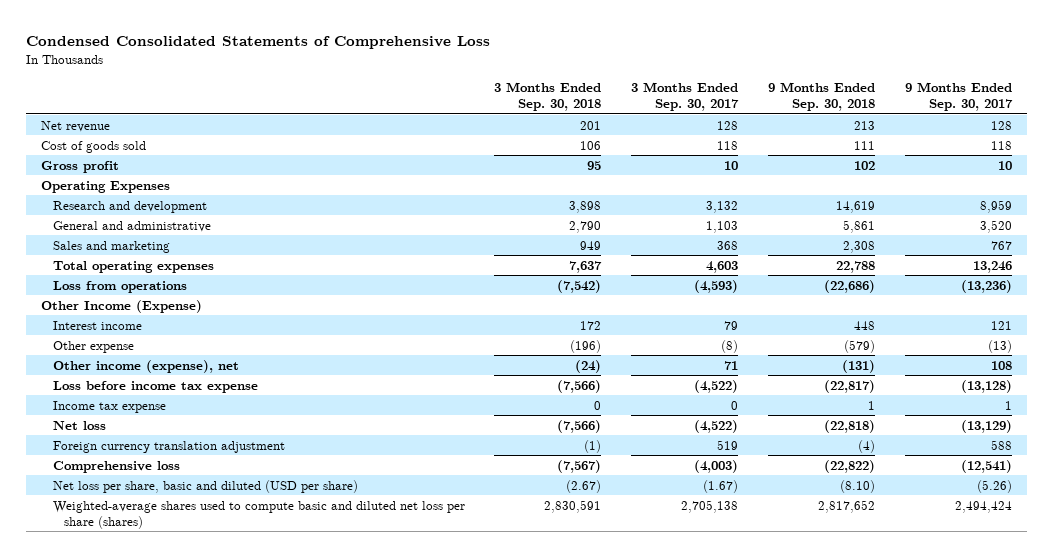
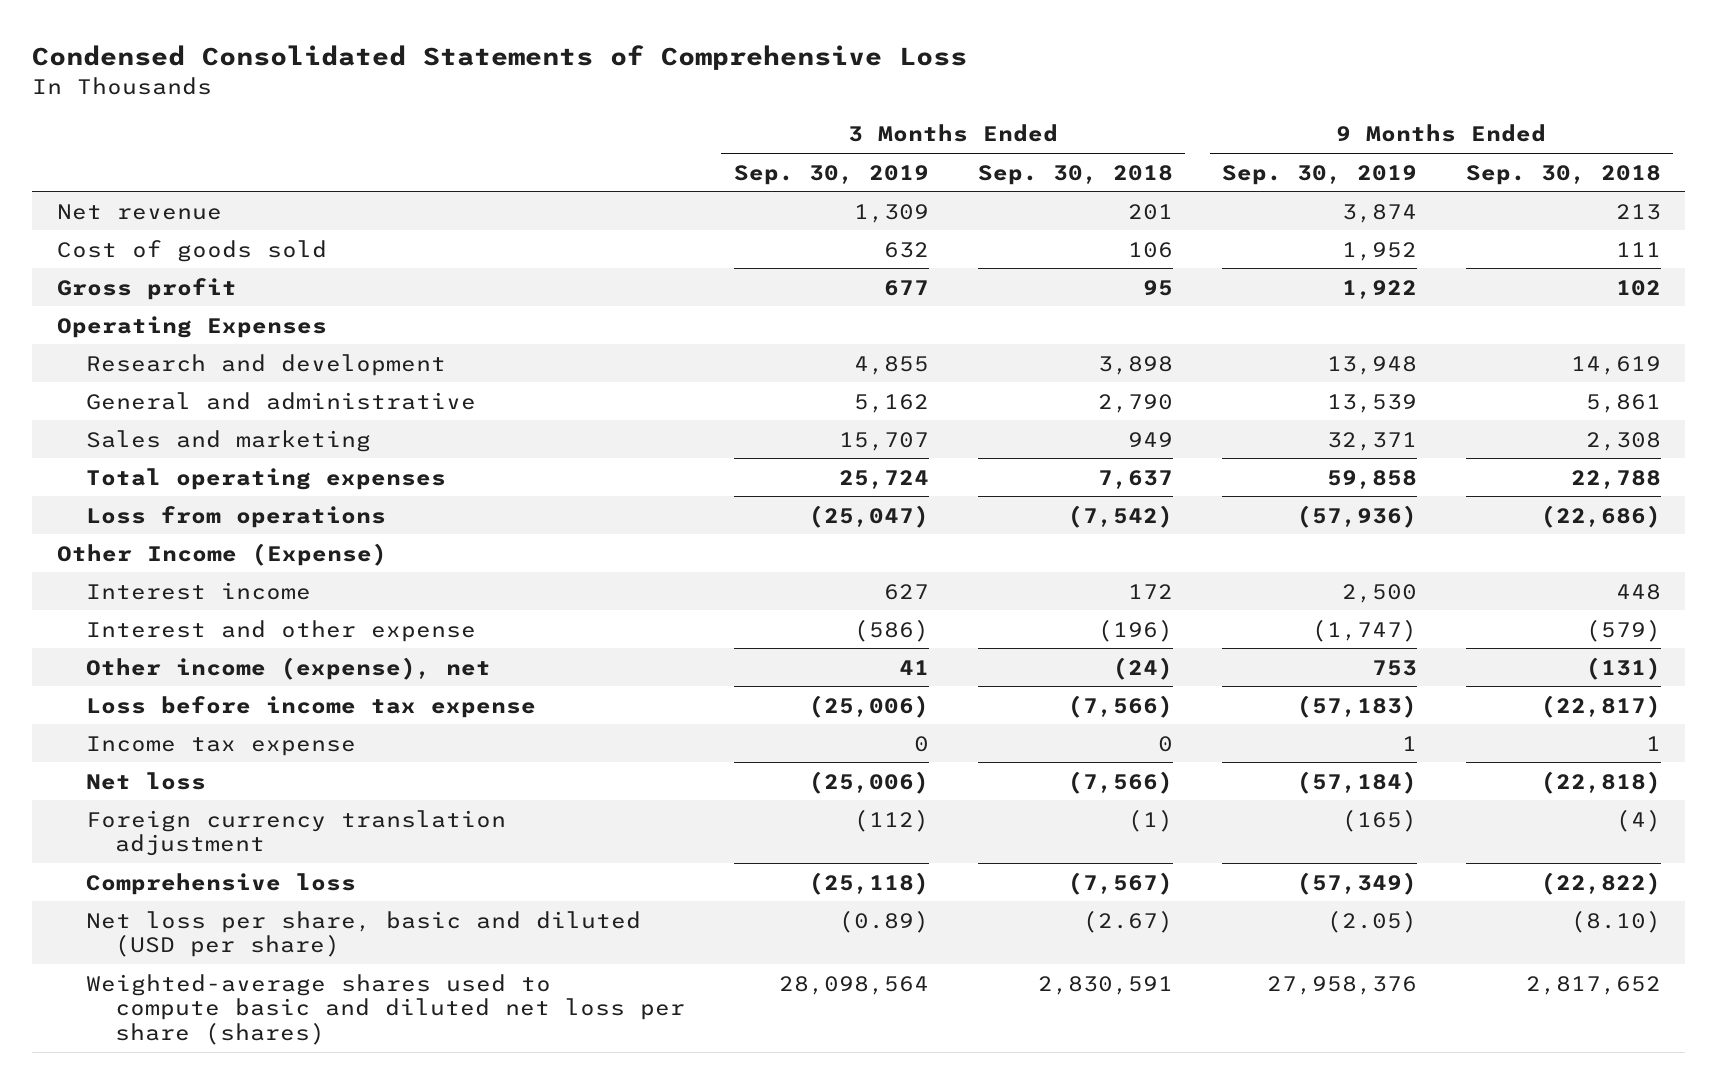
[631,81,740,111] 3 Months Ended Sep. 30, 2017 -> none
[905,81,1014,111] 9 Months Ended Sep. 30, 2017 -> none
none -> [733,164,929,185] Sep. 30, 2019
none -> [1221,164,1417,185] Sep. 30, 2019
[52,340,134,353] Other expense -> [85,619,476,642] Interest and other expense

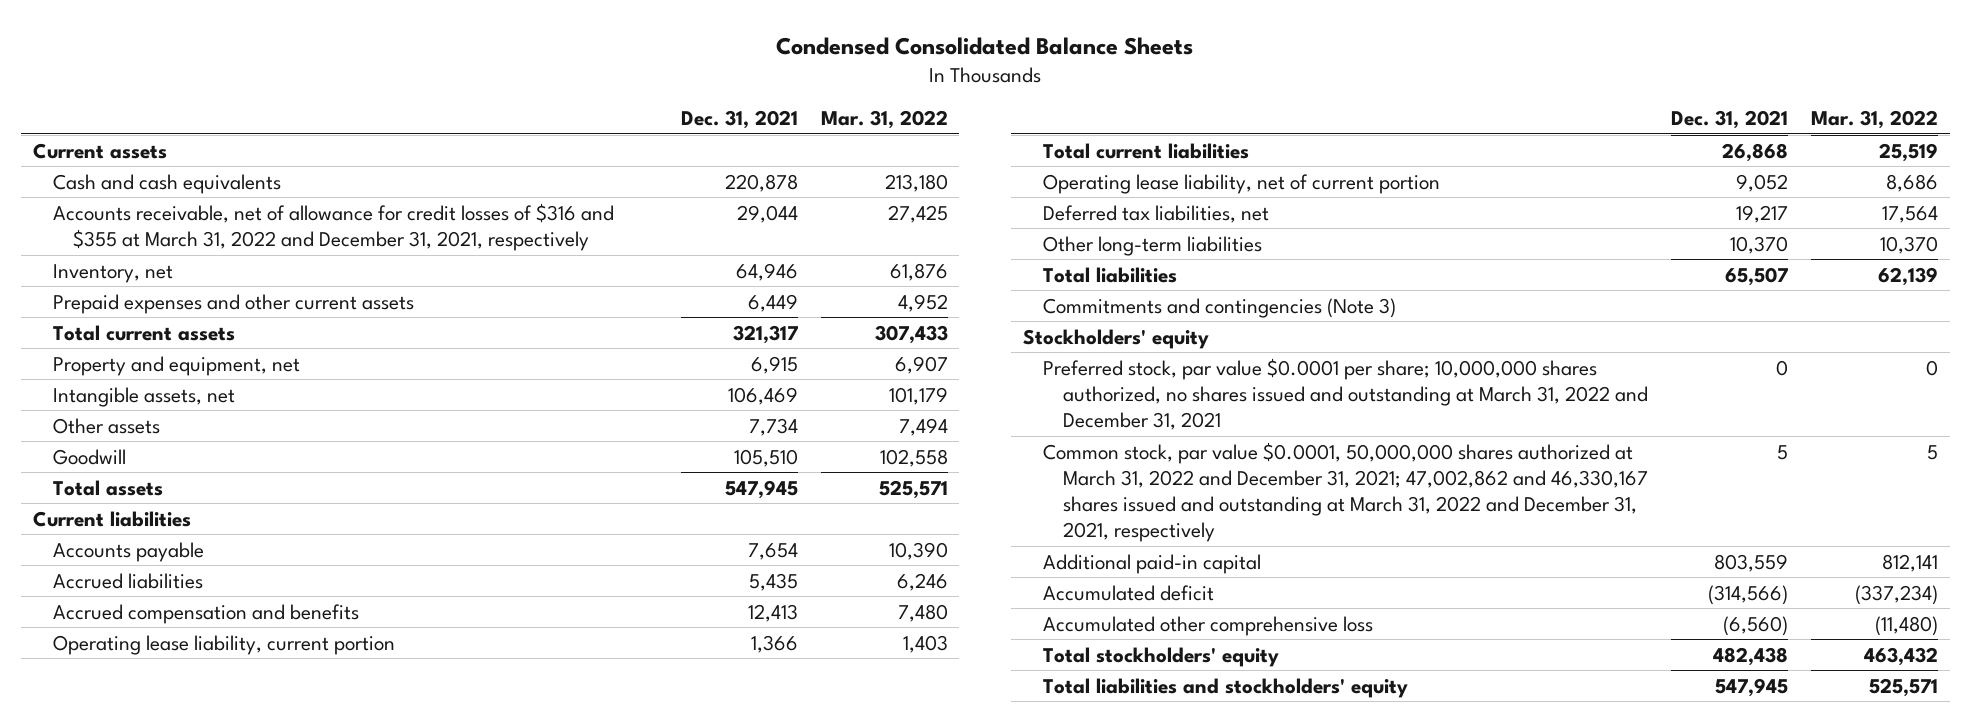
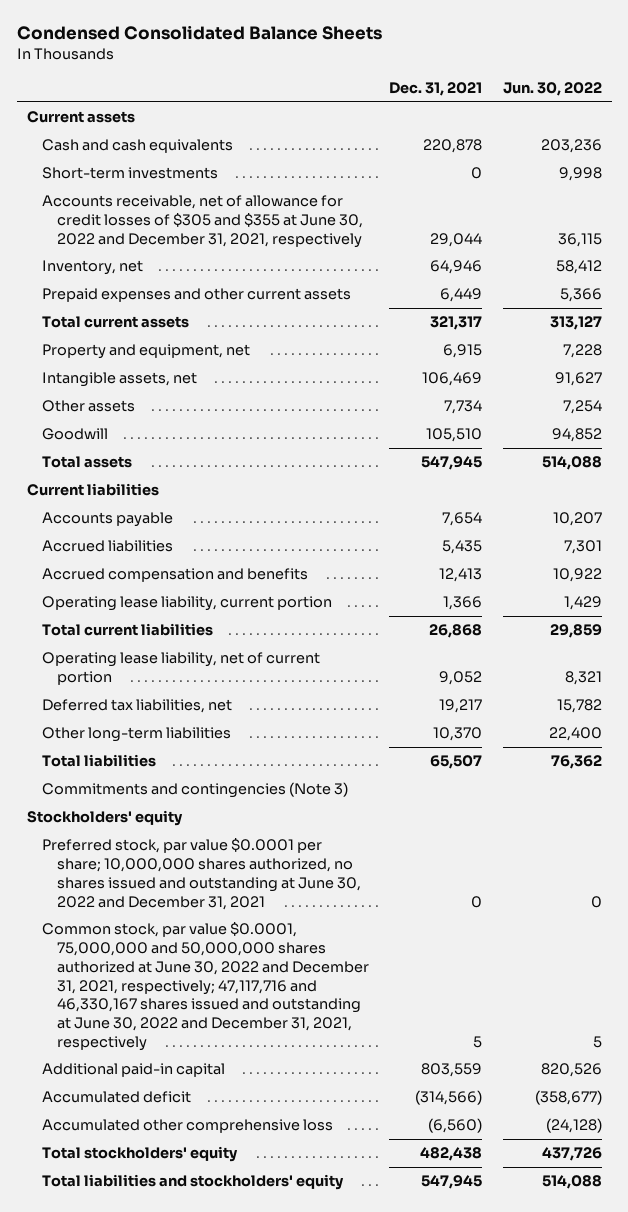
[820,110,948,130] Mar. 31, 2022 -> none
none -> [502,82,602,97] Jun. 30, 2022
none -> [41,167,218,180] Short-term investments
[52,202,614,251] Accounts receivable, net of allowance for credit losses of $316 and $355 at March 31, 2022 and December 31, 2021, respectively -> [41,195,363,248] Accounts receivable, net of allowance for credit losses of $305 and $355 at June 30, 2022 and December 31, 2021, respectively
[1042,357,1648,430] Preferred stock, par value $0.0001 per share; 10,000,000 shares authorized, no shares issued and outstanding at March 31, 2022 and December 31, 2021 -> [41,838,361,910] Preferred stock, par value $0.0001 per share; 10,000,000 shares authorized, no shares issued and outstanding at June 30, 2022 and December 31, 2021
[1042,441,1648,543] Common stock, par value $0.0001, 50,000,000 shares authorized at March 31, 2022 and December 31, 2021; 47,002,862 and 46,330,167 shares issued and outstanding at March 31, 2022 and December 31, 2021, respectively -> [41,922,369,1051] Common stock, par value $0.0001, 75,000,000 and 50,000,000 shares authorized at June 30, 2022 and December 31, 2021, respectively; 47,117,716 and 46,330,167 shares issued and outstanding at June 30, 2022 and December 31, 2021, respectively

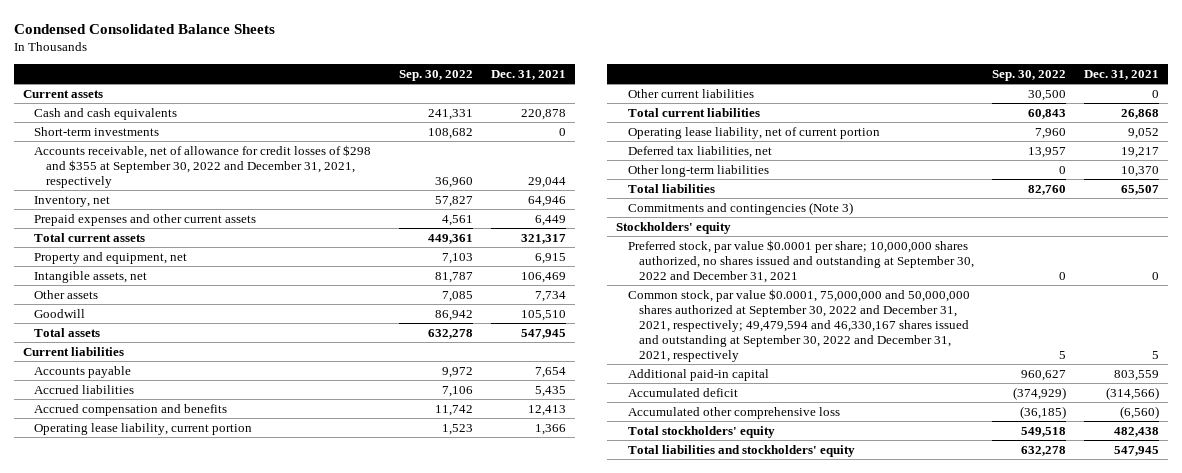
[502,82,602,97] Jun. 30, 2022 -> none
none -> [398,69,473,81] Sep. 30, 2022
[41,195,363,248] Accounts receivable, net of allowance for credit losses of $305 and $355 at June 30, 2022 and December 31, 2021, respectively -> [34,144,372,188] Accounts receivable, net of allowance for credit losses of $298 and $355 at September 30, 2022 and December 31, 2021, respectively
none -> [627,88,754,98] Other current liabilities
[41,838,361,910] Preferred stock, par value $0.0001 per share; 10,000,000 shares authorized, no shares issued and outstanding at June 30, 2022 and December 31, 2021 -> [627,239,975,283] Preferred stock, par value $0.0001 per share; 10,000,000 shares authorized, no shares issued and outstanding at September 30, 2022 and December 31, 2021
[41,922,369,1051] Common stock, par value $0.0001, 75,000,000 and 50,000,000 shares authorized at June 30, 2022 and December 31, 2021, respectively; 47,117,716 and 46,330,167 shares issued and outstanding at June 30, 2022 and December 31, 2021, respectively -> [627,288,970,363] Common stock, par value $0.0001, 75,000,000 and 50,000,000 shares authorized at September 30, 2022 and December 31, 2021, respectively; 49,479,594 and 46,330,167 shares issued and outstanding at September 30, 2022 and December 31, 2021, respectively

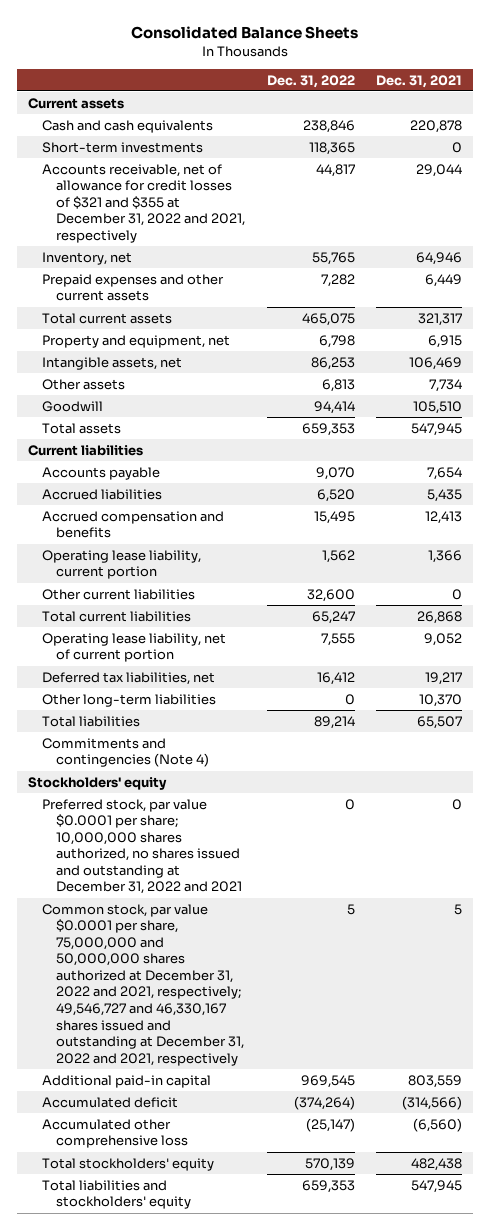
[13,23,275,34] Condensed Consolidated Balance Sheets -> [131,25,359,39] Consolidated Balance Sheets
[398,69,473,81] Sep. 30, 2022 -> none
none -> [266,74,355,88] Dec. 31, 2022
[34,144,372,188] Accounts receivable, net of allowance for credit losses of $298 and $355 at September 30, 2022 and December 31, 2021, respectively -> [42,163,245,243] Accounts receivable, net of allowance for credit losses of $321 and $355 at December 31, 2022 and 2021, respectively
[627,201,853,215] Commitments and contingencies (Note 3) -> [42,737,209,768] Commitments and contingencies (Note 4)
[627,239,975,283] Preferred stock, par value $0.0001 per share; 10,000,000 shares authorized, no shares issued and outstanding at September 30, 2022 and December 31, 2021 -> [42,798,242,895] Preferred stock, par value $0.0001 per share; 10,000,000 shares authorized, no shares issued and outstanding at December 31, 2022 and 2021
[627,288,970,363] Common stock, par value $0.0001, 75,000,000 and 50,000,000 shares authorized at September 30, 2022 and December 31, 2021, respectively; 49,479,594 and 46,330,167 shares issued and outstanding at September 30, 2022 and December 31, 2021, respectively -> [42,903,244,1066] Common stock, par value $0.0001 per share, 75,000,000 and 50,000,000 shares authorized at December 31, 2022 and 2021, respectively; 49,546,727 and 46,330,167 shares issued and outstanding at December 31, 2022 and 2021, respectively

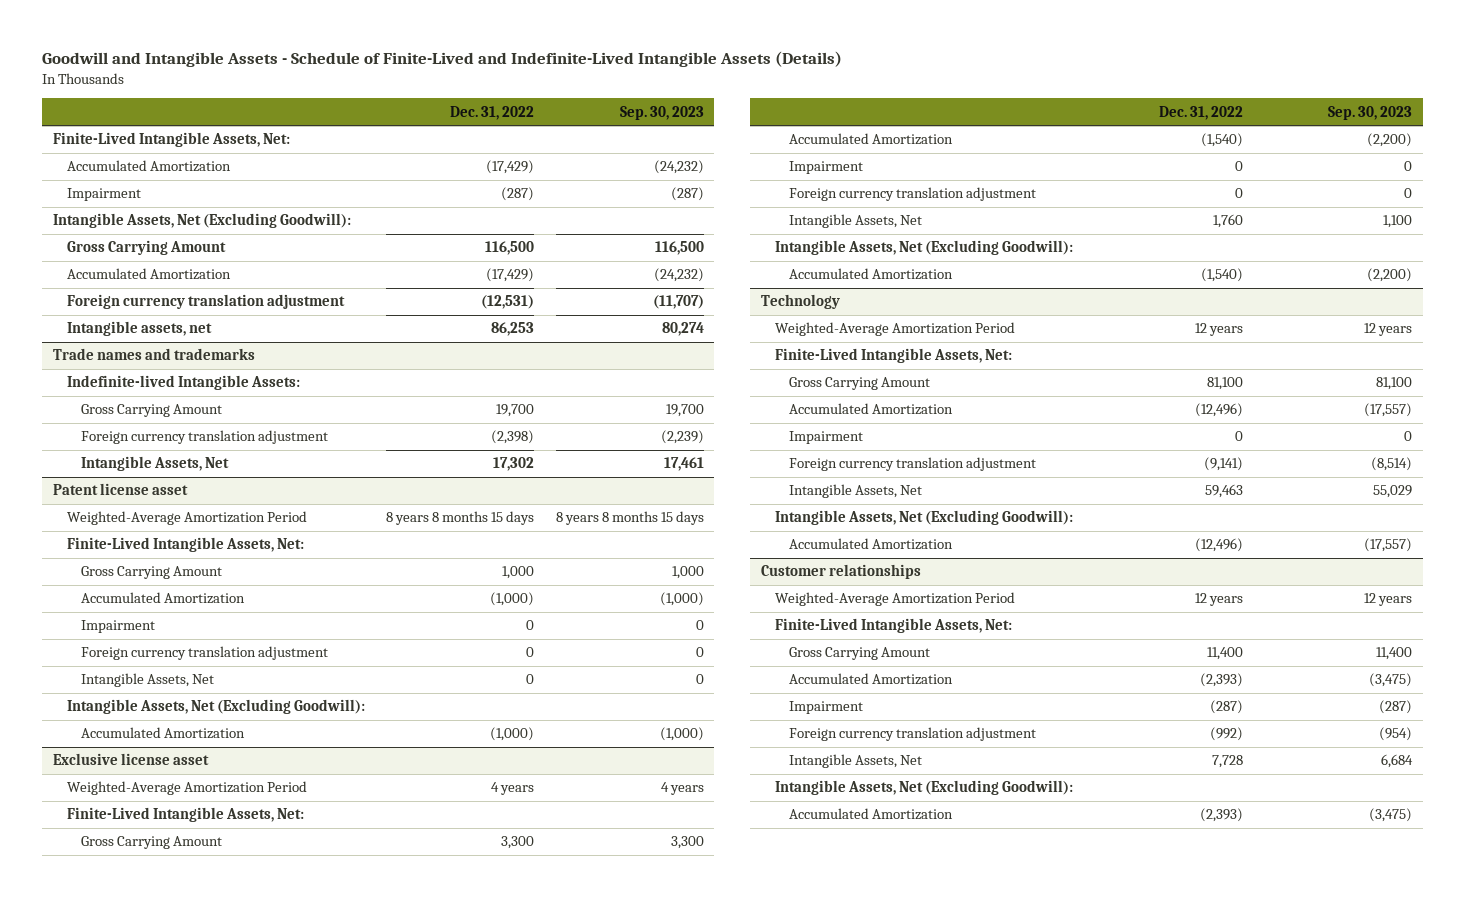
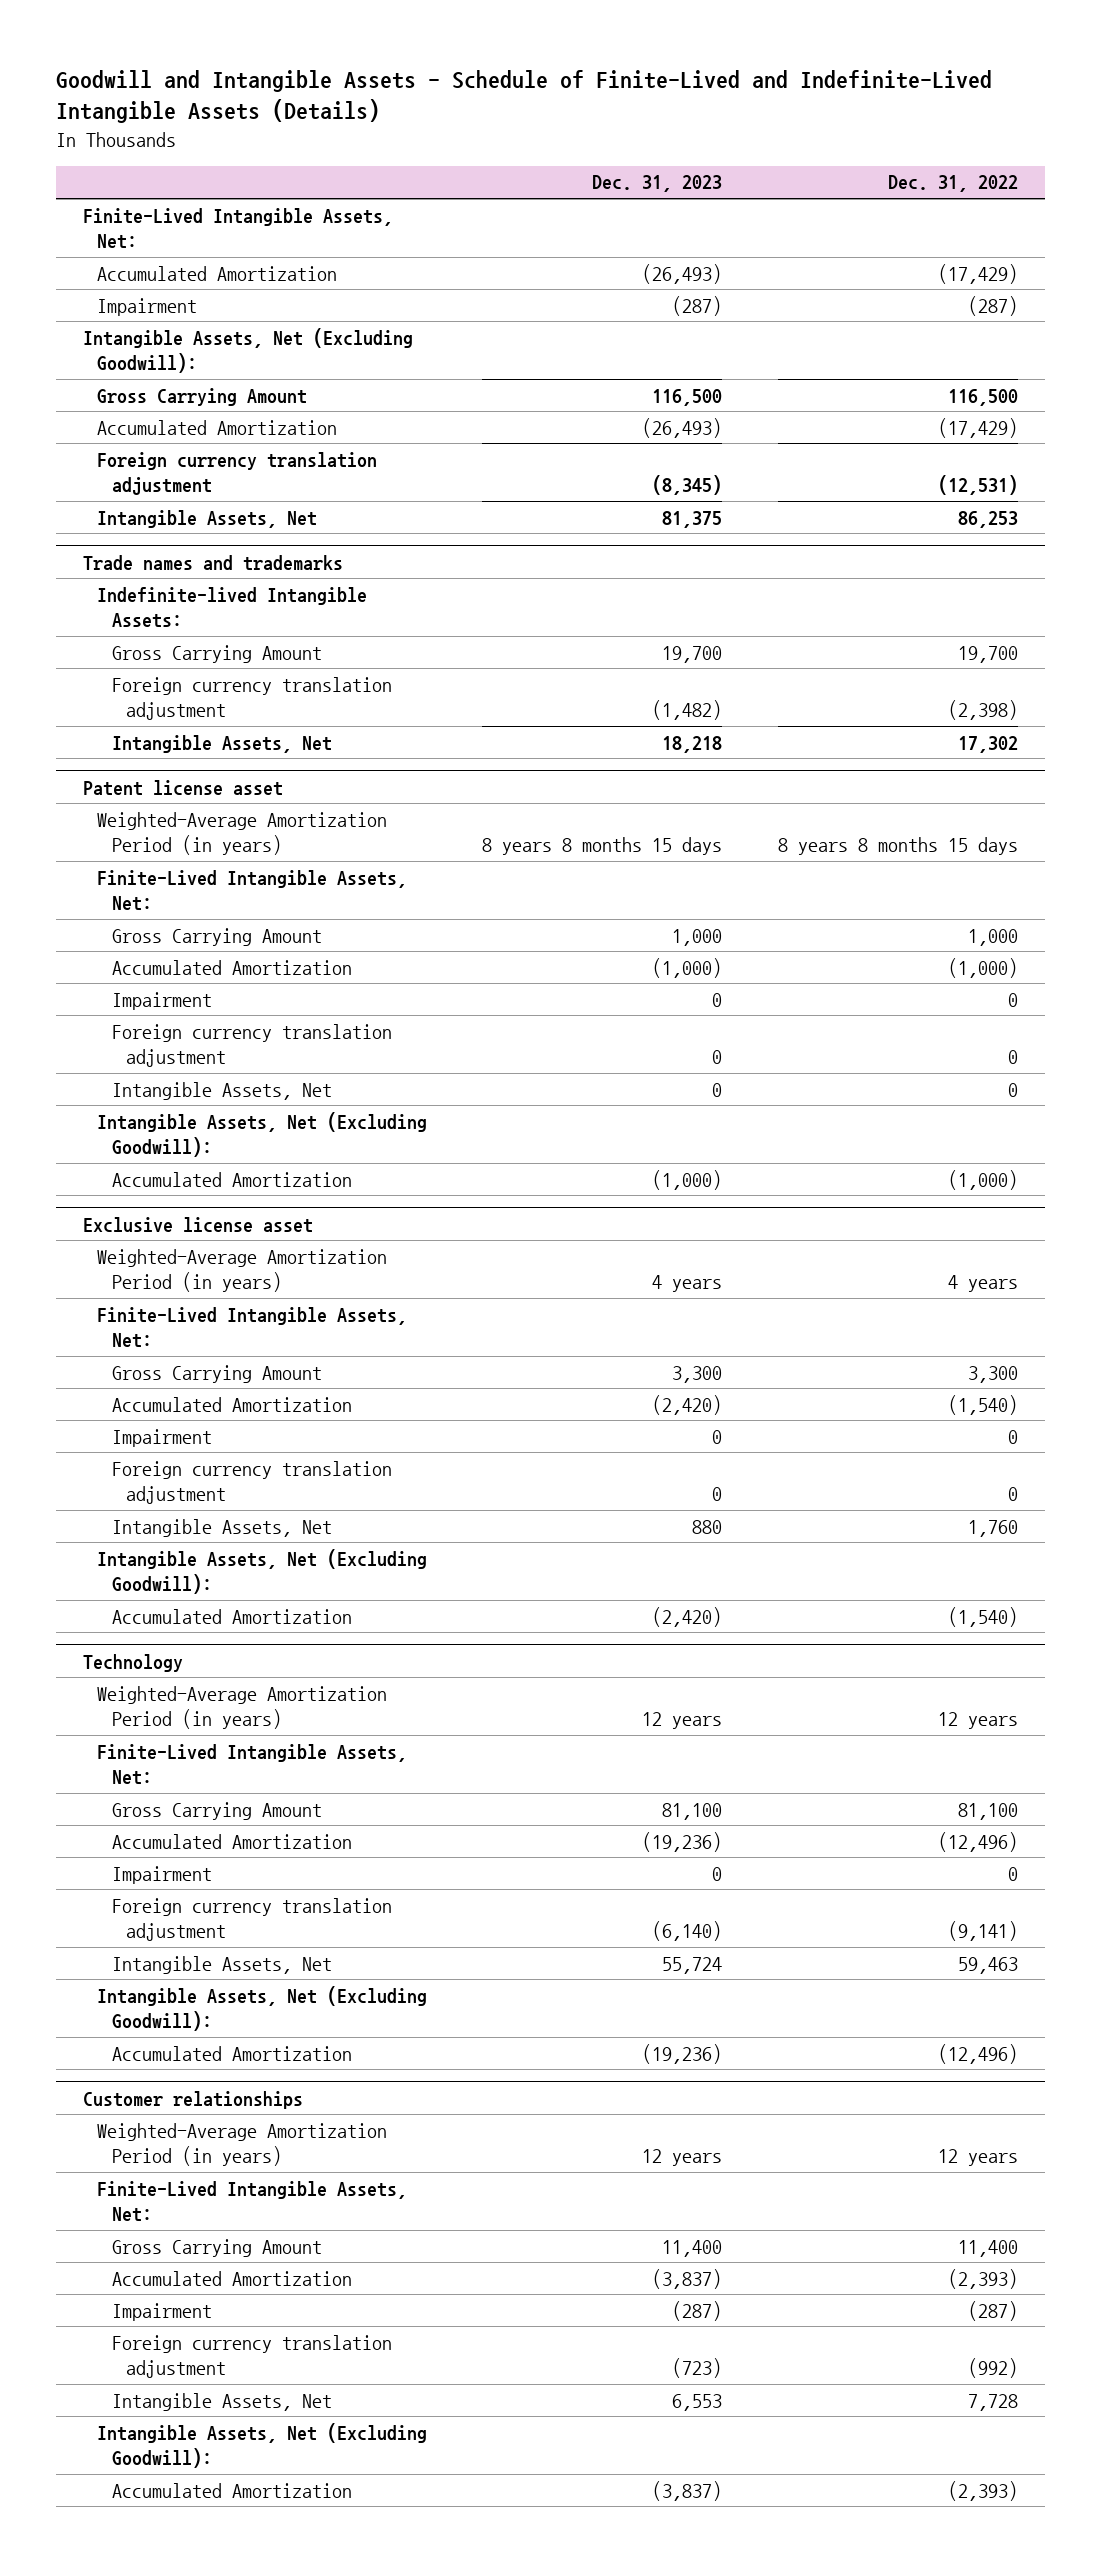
[619,105,704,120] Sep. 30, 2023 -> none
none -> [592,175,723,193] Dec. 31, 2023
[66,321,212,337] Intangible assets, net -> [97,509,318,528] Intangible Assets, Net
[66,511,307,526] Weighted-Average Amortization Period -> [97,811,388,856] Weighted-Average Amortization Period (in years)
[66,781,307,796] Weighted-Average Amortization Period -> [97,1248,388,1293] Weighted-Average Amortization Period (in years)
[775,322,1016,337] Weighted-Average Amortization Period -> [97,1685,388,1730] Weighted-Average Amortization Period (in years)
[775,592,1016,607] Weighted-Average Amortization Period -> [97,2122,388,2167] Weighted-Average Amortization Period (in years)

